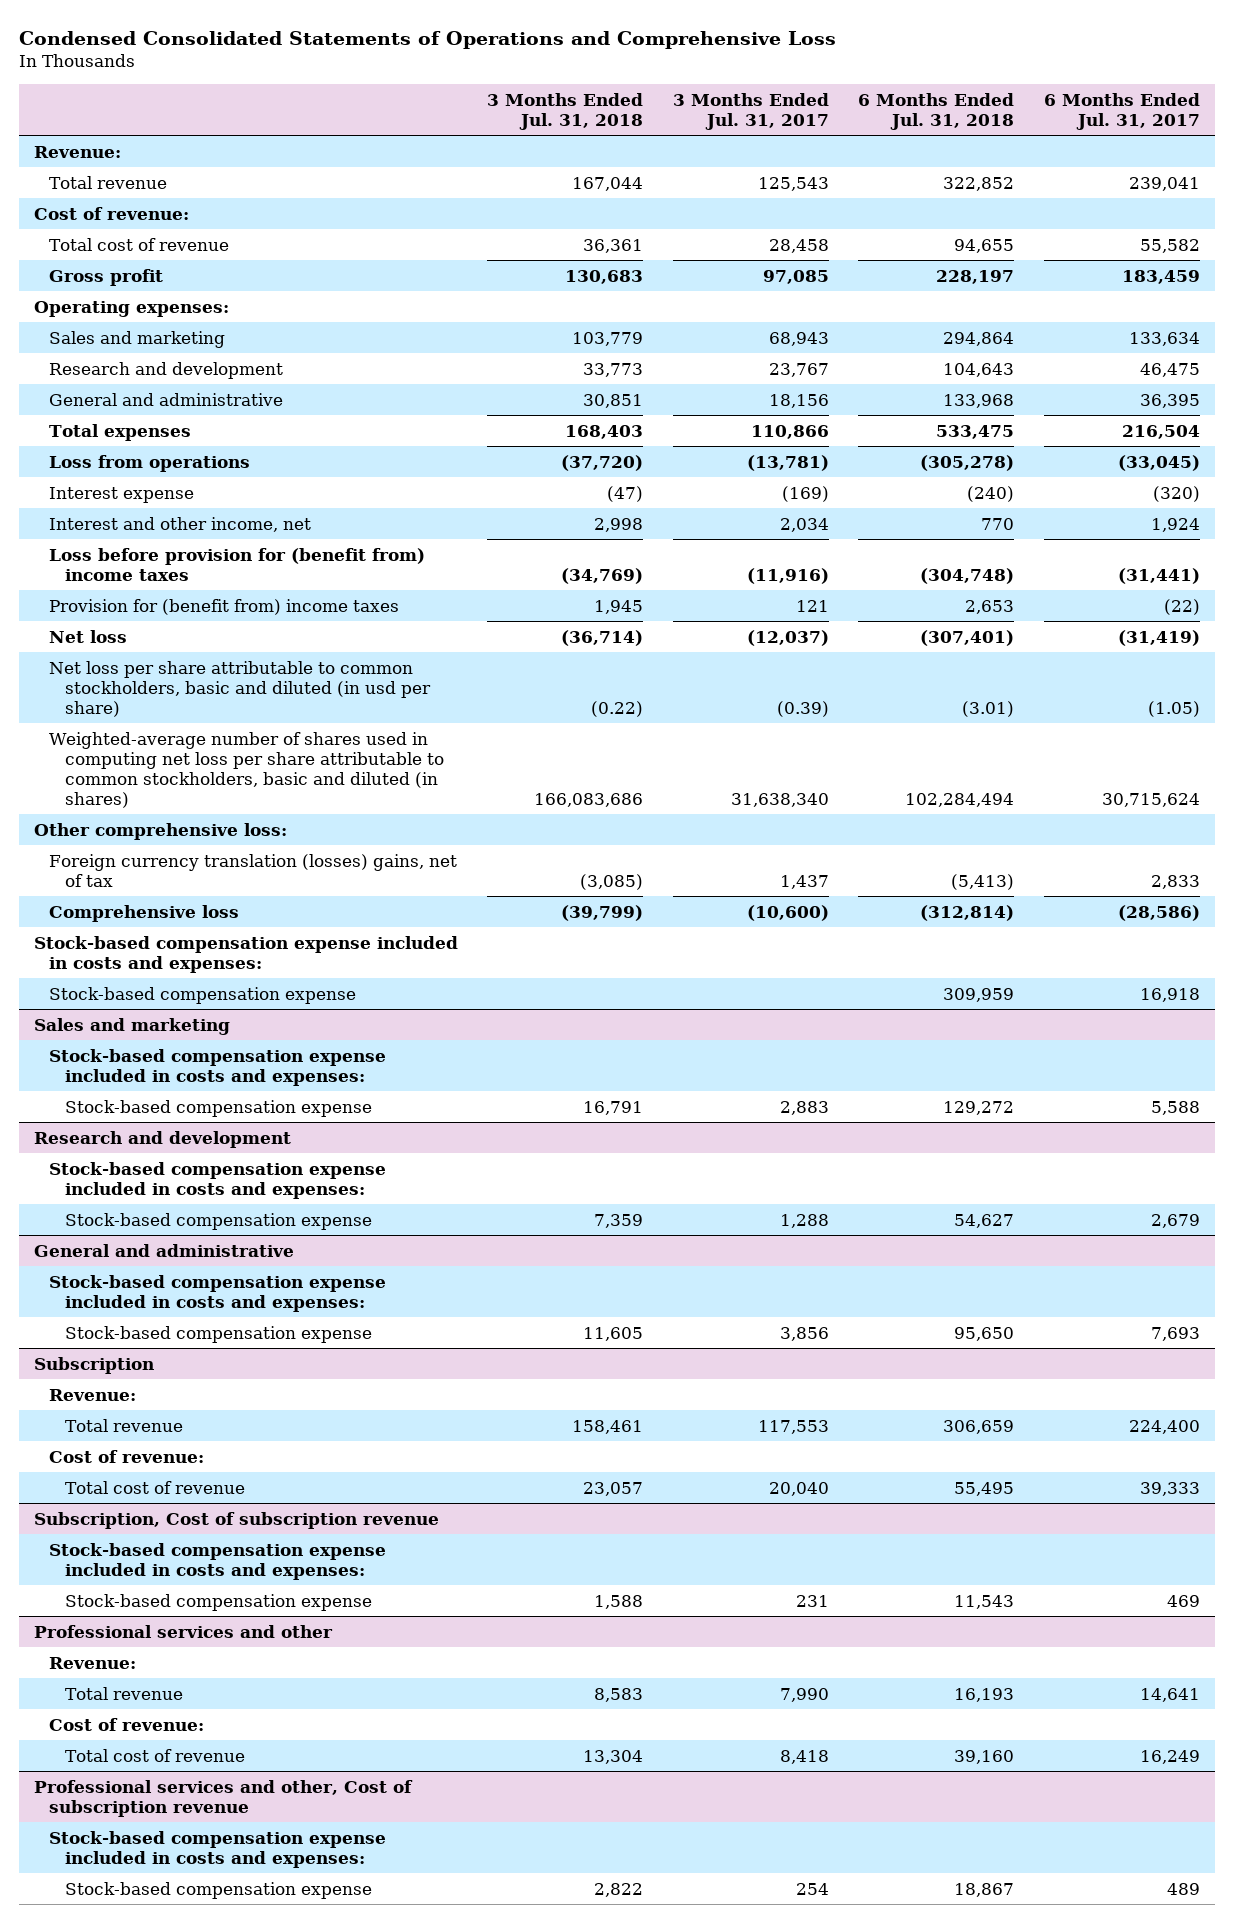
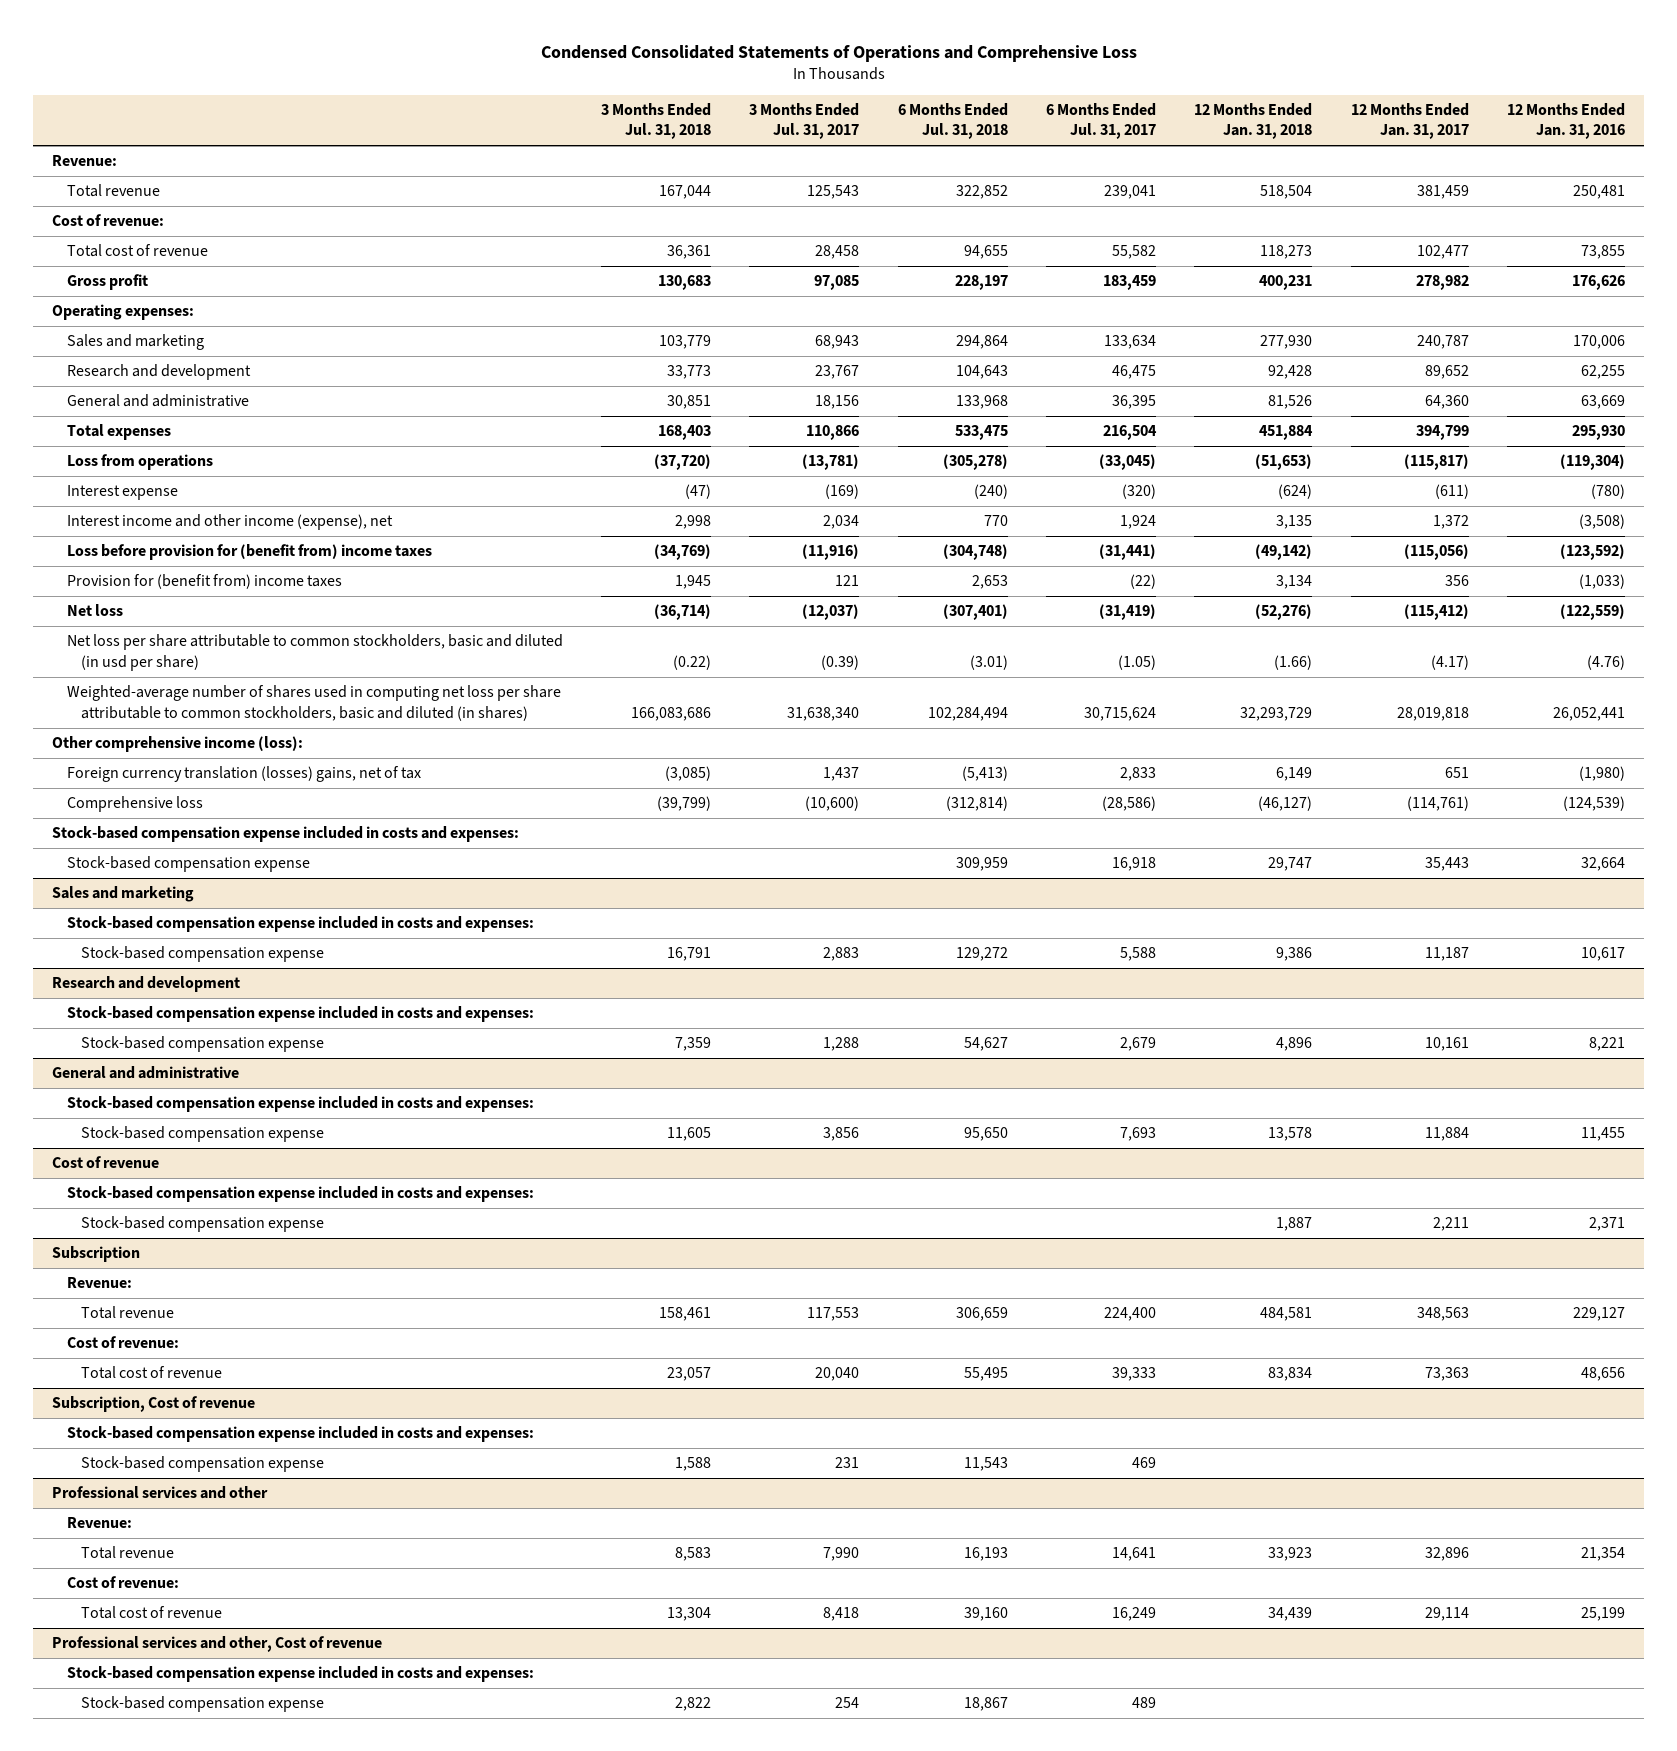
none -> [1194,103,1313,140] 12 Months Ended Jan. 31, 2018
none -> [1350,103,1469,140] 12 Months Ended Jan. 31, 2017
none -> [1507,103,1626,140] 12 Months Ended Jan. 31, 2016
[49,516,312,532] Interest and other income, net -> [66,514,393,531] Interest income and other income (expense), net
[33,822,287,840] Other comprehensive loss: -> [52,736,304,753] Other comprehensive income (loss):
none -> [52,1156,160,1169] Cost of revenue
none -> [66,1186,534,1203] Stock-based compensation expense included in costs and expenses:
none -> [81,1216,325,1233] Stock-based compensation expense
[33,1511,439,1529] Subscription, Cost of subscription revenue -> [52,1396,256,1413] Subscription, Cost of revenue
[33,1779,413,1817] Professional services and other, Cost of subscription revenue -> [52,1636,383,1653] Professional services and other, Cost of revenue

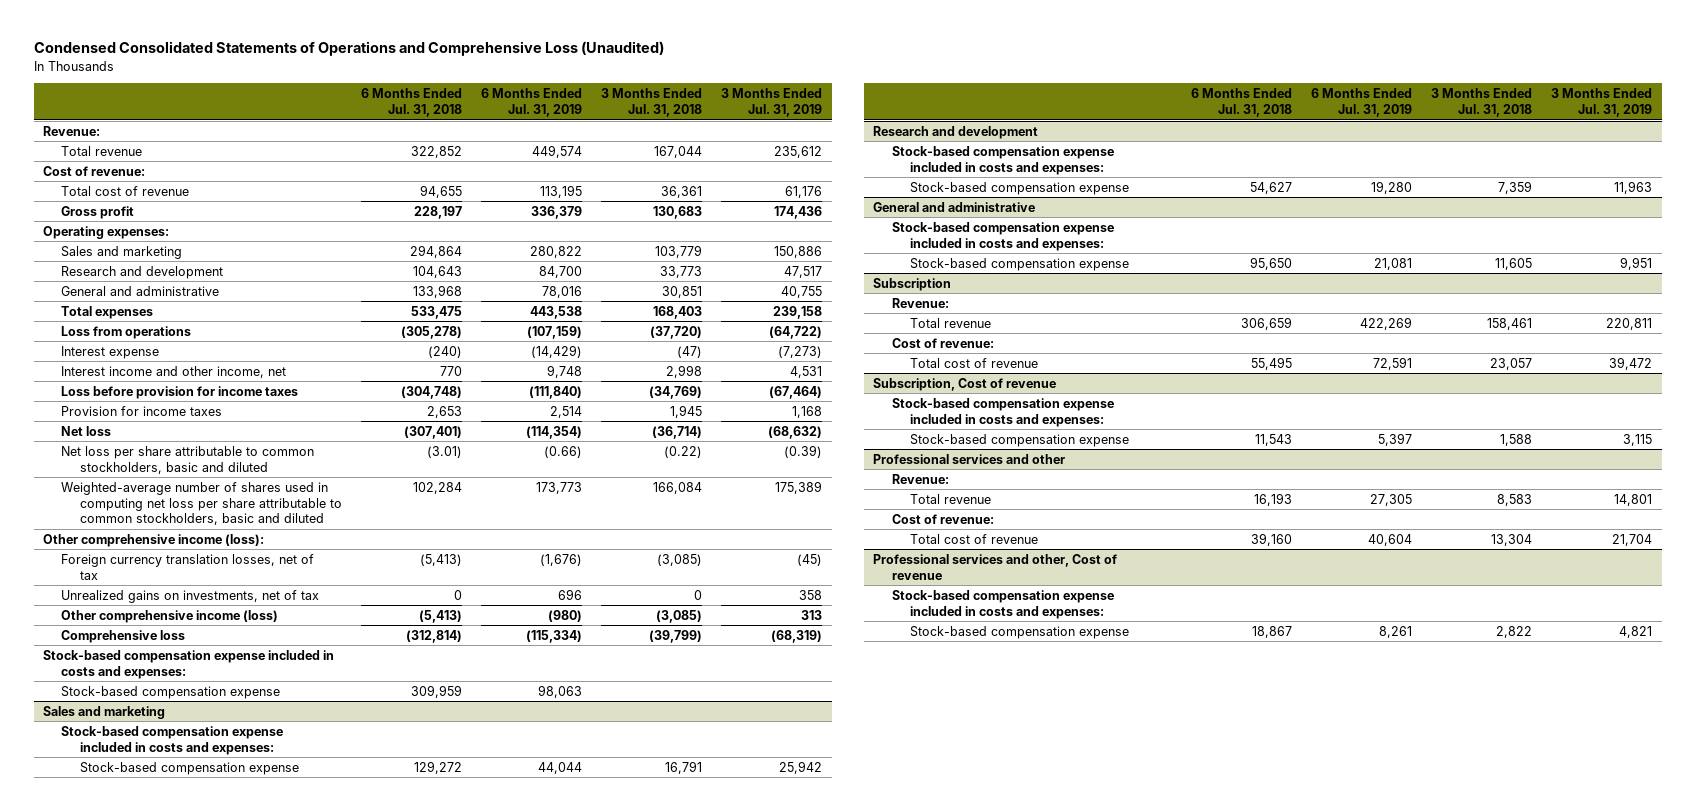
[540,44,1137,62] Condensed Consolidated Statements of Operations and Comprehensive Loss -> [33,41,664,57] Condensed Consolidated Statements of Operations and Comprehensive Loss (Unaudited)
[749,103,860,140] 3 Months Ended Jul. 31, 2017 -> none
[1046,103,1157,140] 6 Months Ended Jul. 31, 2017 -> none
[1194,103,1313,140] 12 Months Ended Jan. 31, 2018 -> none
[1350,103,1469,140] 12 Months Ended Jan. 31, 2017 -> none
[1507,103,1626,140] 12 Months Ended Jan. 31, 2016 -> none
none -> [481,88,583,118] 6 Months Ended Jul. 31, 2019
none -> [721,88,823,118] 3 Months Ended Jul. 31, 2019
[66,514,393,531] Interest income and other income (expense), net -> [61,365,287,378] Interest income and other income, net
[66,544,432,561] Loss before provision for (benefit from) income taxes -> [61,385,299,399] Loss before provision for income taxes
[66,574,342,590] Provision for (benefit from) income taxes -> [61,405,223,416] Provision for income taxes
[66,634,563,671] Net loss per share attributable to common stockholders, basic and diluted (in usd per share) -> [61,445,315,474] Net loss per share attributable to common stockholders, basic and diluted
[66,685,561,721] Weighted-average number of shares used in computing net loss per share attributable to common stockholders, basic and diluted (in shares) -> [61,481,342,526] Weighted-average number of shares used in computing net loss per share attributable to common stockholders, basic and diluted
[631,706,712,721] 166,083,686 -> [653,481,703,494] 166,084
[927,706,1008,721] 102,284,494 -> [412,481,462,494] 102,284
[66,766,421,783] Foreign currency translation (losses) gains, net of tax -> [61,553,315,580] Foreign currency translation losses, net of tax
none -> [61,589,320,603] Unrealized gains on investments, net of tax
none -> [61,609,279,623] Other comprehensive income (loss)
[52,1156,160,1169] Cost of revenue -> none
[66,1186,534,1203] Stock-based compensation expense included in costs and expenses: -> none
[81,1216,325,1233] Stock-based compensation expense -> none

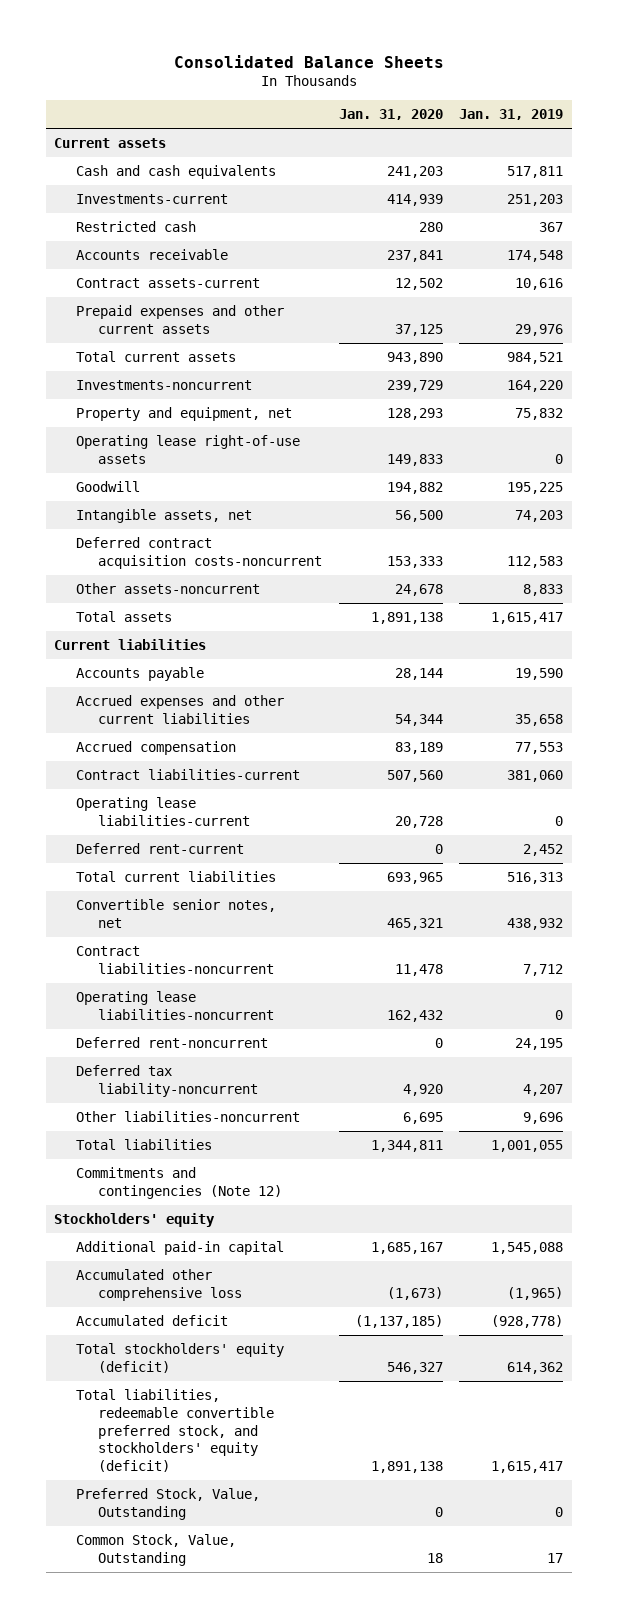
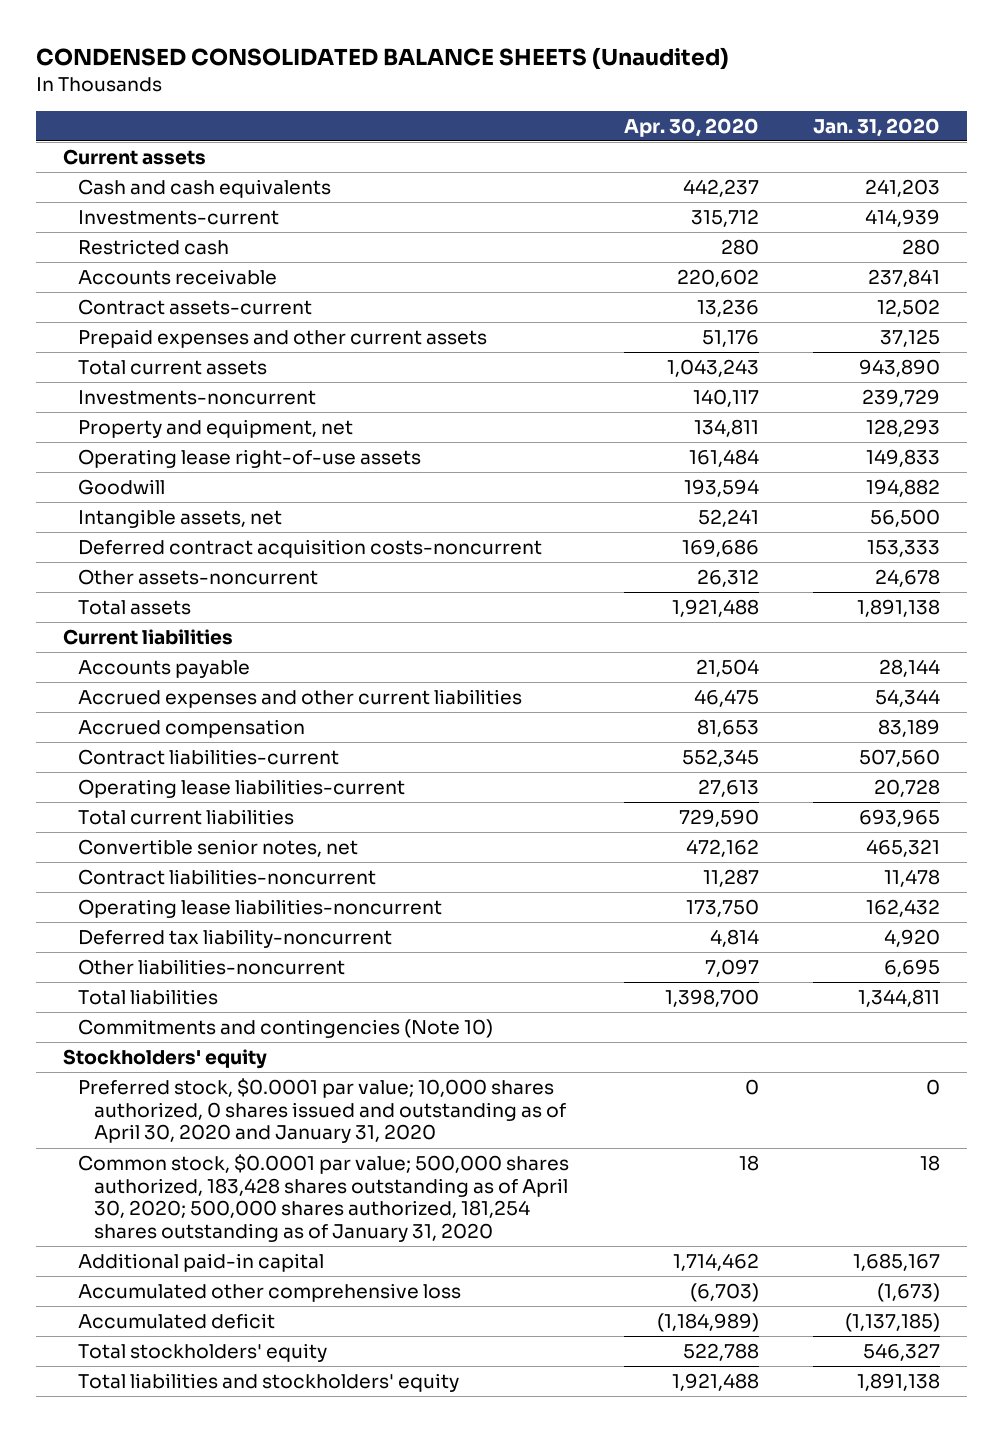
[173,54,444,68] Consolidated Balance Sheets -> [35,47,729,71] CONDENSED CONSOLIDATED BALANCE SHEETS (Unaudited)
[459,109,564,121] Jan. 31, 2019 -> none
none -> [623,117,759,137] Apr. 30, 2020
[76,843,245,855] Deferred rent-current -> none
[76,1037,269,1049] Deferred rent-noncurrent -> none
[76,1167,282,1199] Commitments and contingencies (Note 12) -> [78,1019,494,1039] Commitments and contingencies (Note 10)
none -> [78,1078,567,1144] Preferred stock, $0.0001 par value; 10,000 shares authorized, 0 shares issued and outstanding as of April 30, 2020 and January 31, 2020
none -> [78,1154,570,1243] Common stock, $0.0001 par value; 500,000 shares authorized, 183,428 shares outstanding as of April 30, 2020; 500,000 shares authorized, 181,254 shares outstanding as of January 31, 2020
[76,1488,261,1520] Preferred Stock, Value, Outstanding -> none
[76,1534,237,1566] Common Stock, Value, Outstanding -> none
[76,1343,285,1373] Total stockholders' equity (deficit) -> [78,1343,328,1363] Total stockholders' equity
[76,1389,274,1473] Total liabilities, redeemable convertible preferred stock, and stockholders' equity (deficit) -> [78,1373,460,1393] Total liabilities and stockholders' equity

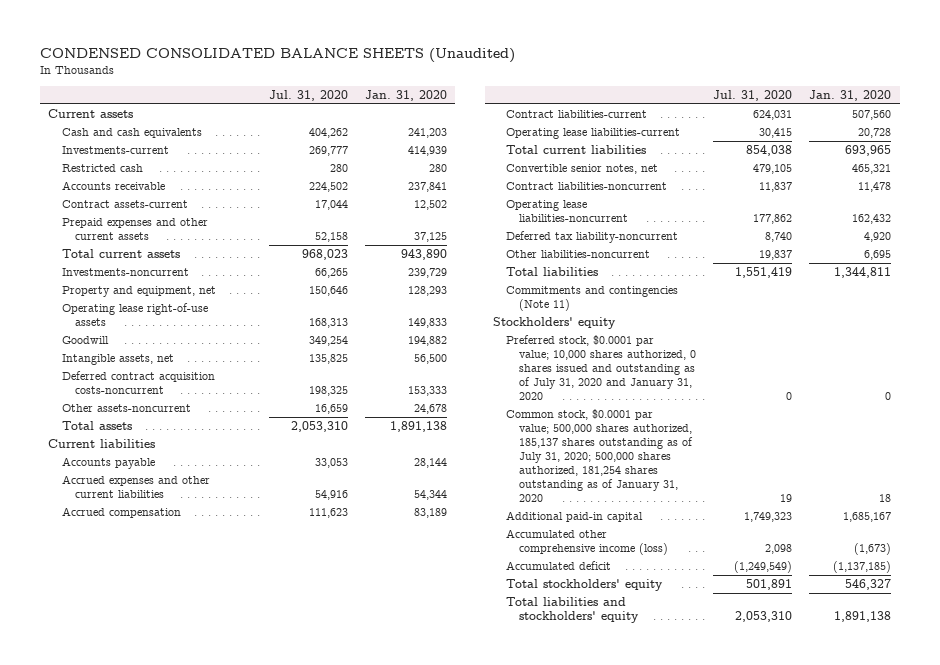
[623,117,759,137] Apr. 30, 2020 -> none
none -> [268,89,348,101] Jul. 31, 2020
[78,1019,494,1039] Commitments and contingencies (Note 10) -> [506,286,679,312] Commitments and contingencies (Note 11)
[78,1078,567,1144] Preferred stock, $0.0001 par value; 10,000 shares authorized, 0 shares issued and outstanding as of April 30, 2020 and January 31, 2020 -> [506,335,697,400] Preferred stock, $0.0001 par value; 10,000 shares authorized, 0 shares issued and outstanding as of July 31, 2020 and January 31, 2020
[78,1154,570,1243] Common stock, $0.0001 par value; 500,000 shares authorized, 183,428 shares outstanding as of April 30, 2020; 500,000 shares authorized, 181,254 shares outstanding as of January 31, 2020 -> [506,409,694,502] Common stock, $0.0001 par value; 500,000 shares authorized, 185,137 shares outstanding as of July 31, 2020; 500,000 shares authorized, 181,254 shares outstanding as of January 31, 2020
[78,1283,462,1303] Accumulated other comprehensive loss -> [506,529,669,556] Accumulated other comprehensive income (loss)

